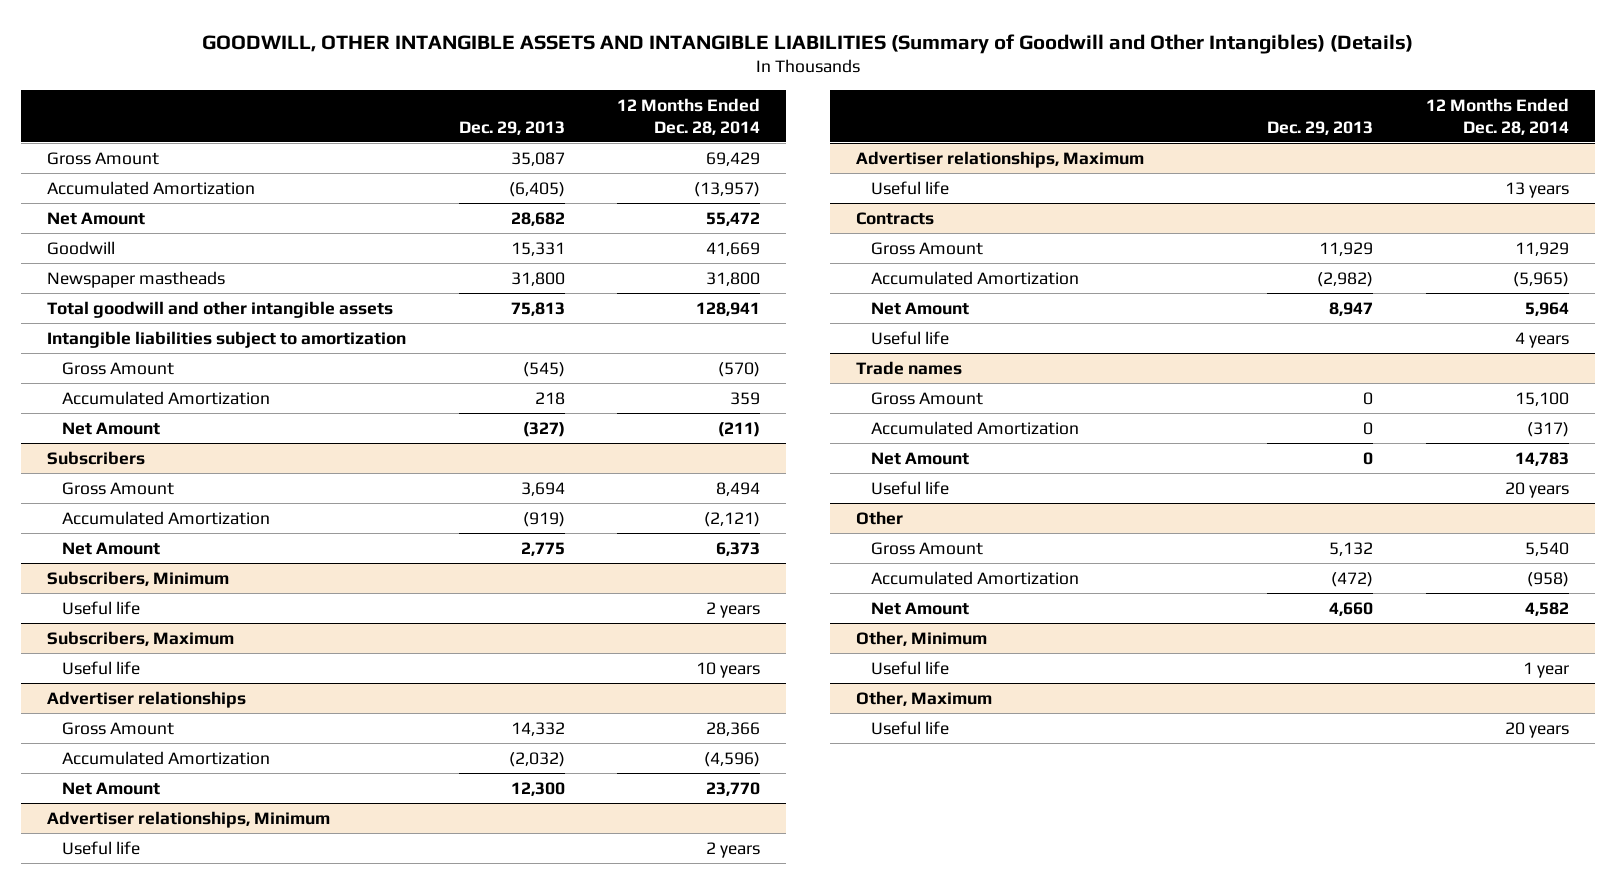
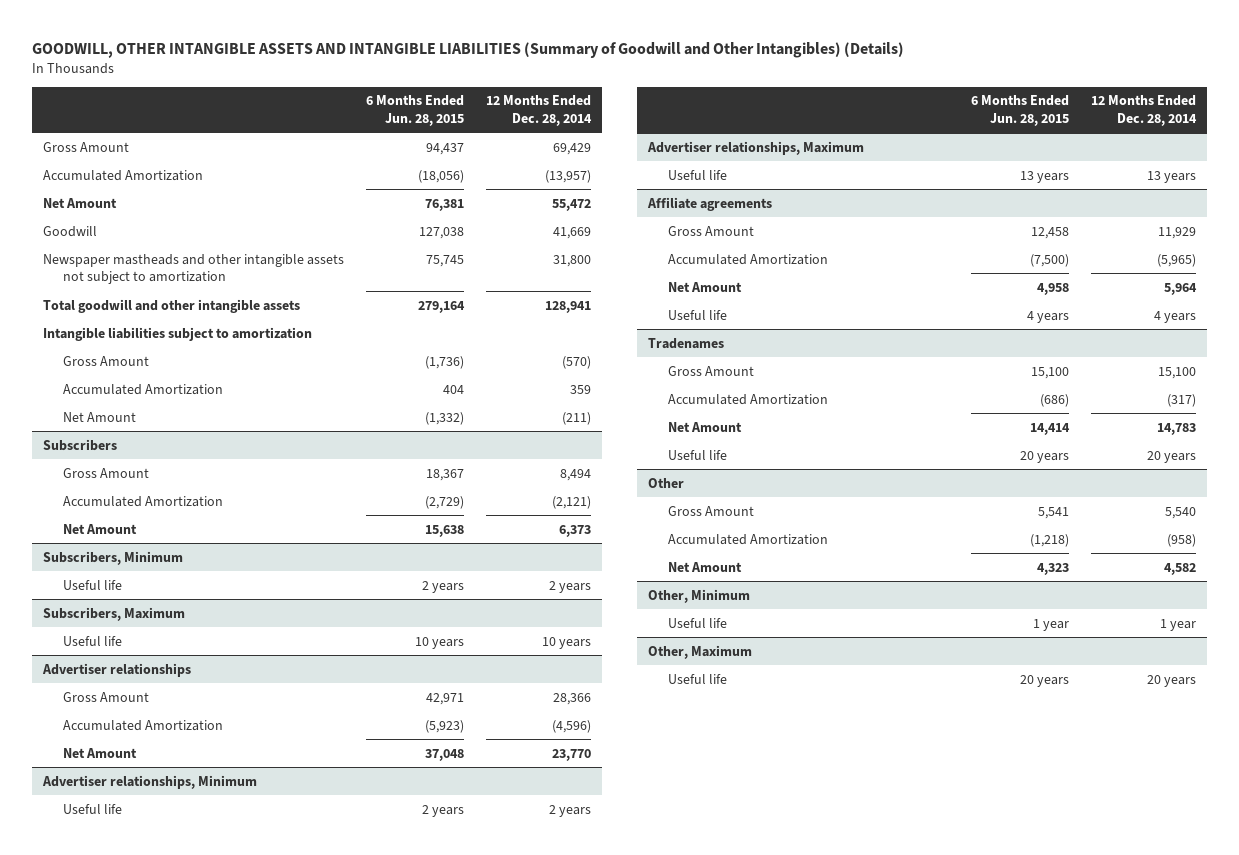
[458,120,565,135] Dec. 29, 2013 -> none
none -> [366,95,465,127] 6 Months Ended Jun. 28, 2015
[47,270,226,288] Newspaper mastheads -> [43,253,345,285] Newspaper mastheads and other intangible assets not subject to amortization
[856,211,935,225] Contracts -> [647,196,773,211] Affiliate agreements
[856,360,963,375] Trade names -> [648,337,725,349] Tradenames

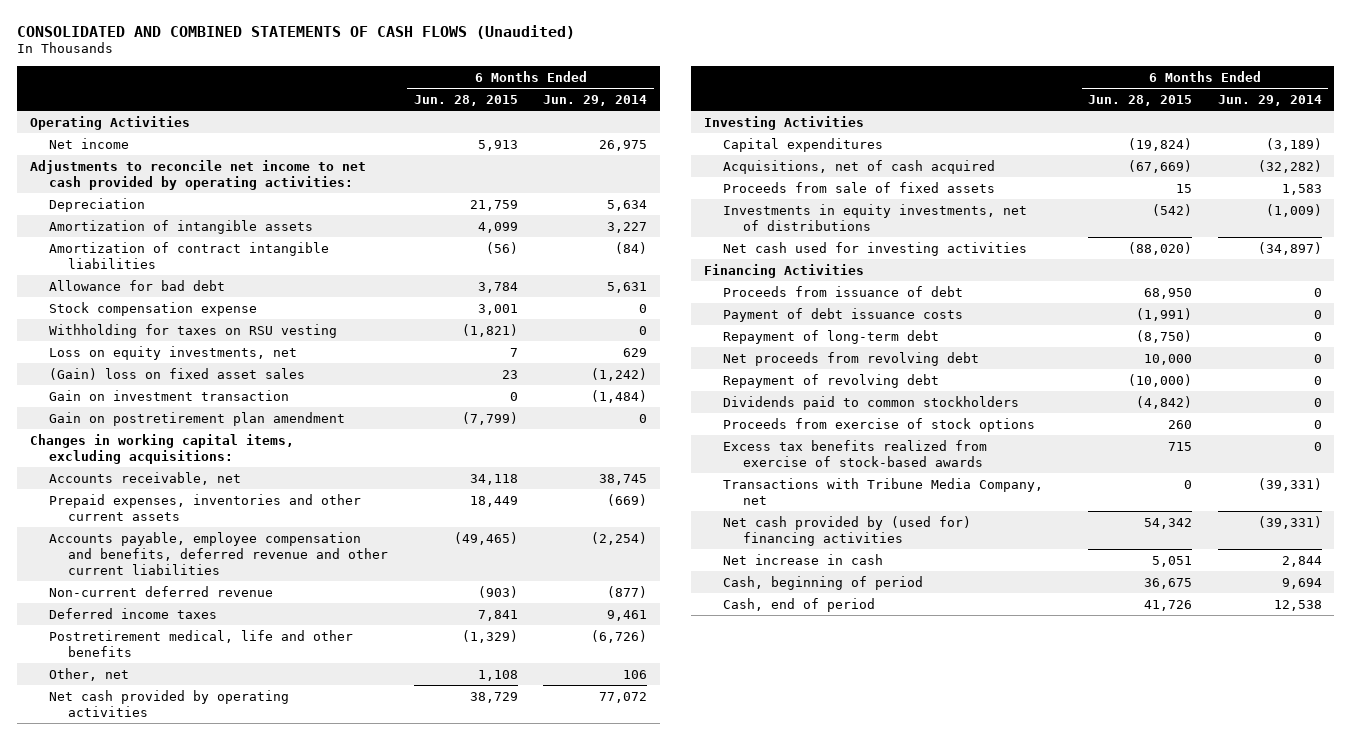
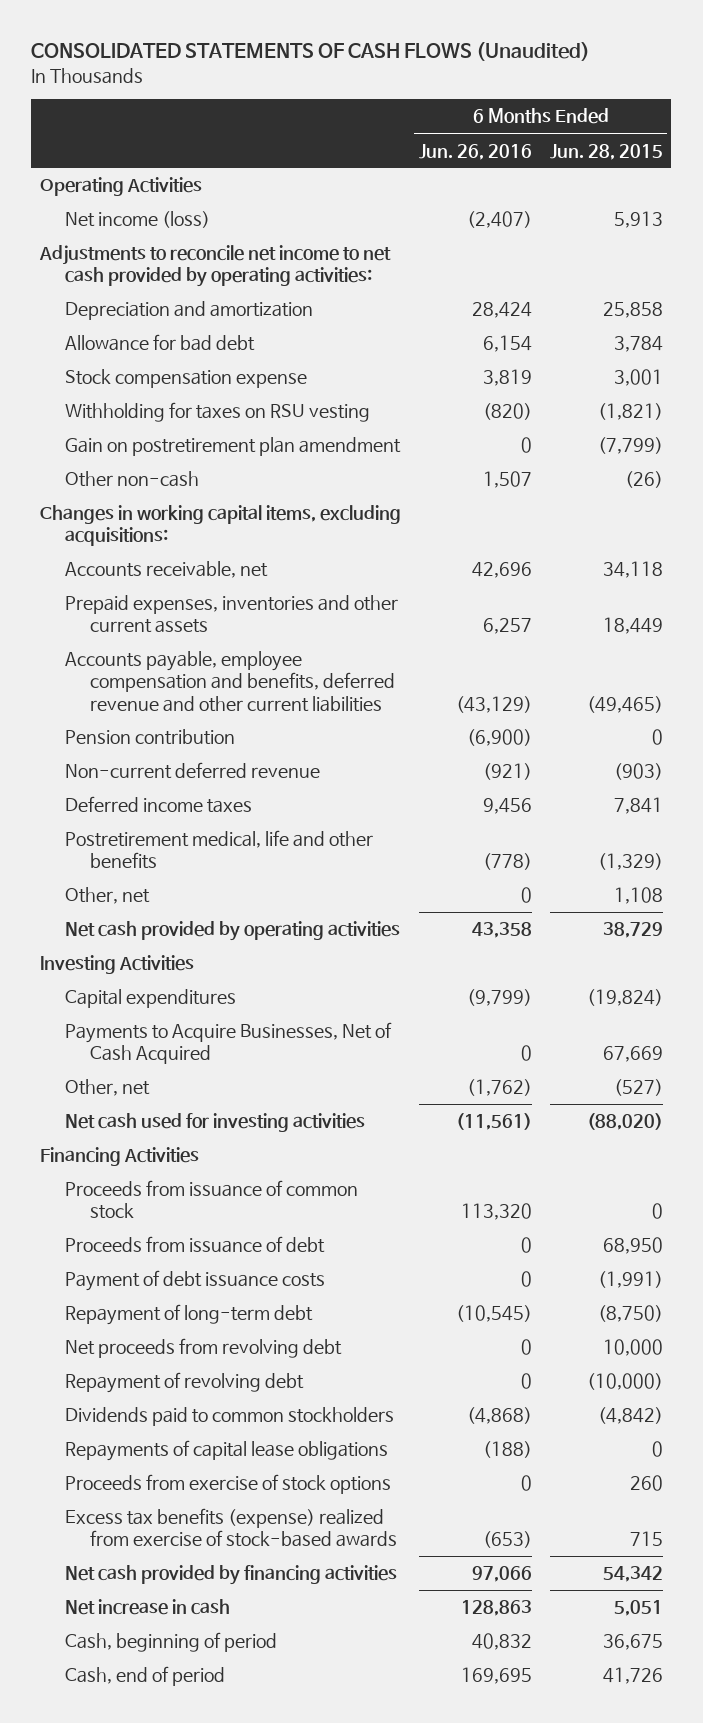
[17,24,576,39] CONSOLIDATED AND COMBINED STATEMENTS OF CASH FLOWS (Unaudited) -> [31,42,591,62] CONSOLIDATED STATEMENTS OF CASH FLOWS (Unaudited)
[543,94,648,106] Jun. 29, 2014 -> none
none -> [418,143,532,160] Jun. 26, 2016
[49,137,130,149] Net income -> [65,211,211,229] Net income (loss)
[49,197,146,212] Depreciation -> none
[49,219,314,234] Amortization of intangible assets -> none
[49,241,330,269] Amortization of contract intangible liabilities -> none
none -> [65,301,314,321] Depreciation and amortization
[49,345,298,360] Loss on equity investments, net -> none
[49,367,306,380] (Gain) loss on fixed asset sales -> none
[49,389,290,401] Gain on investment transaction -> none
none -> [65,471,200,488] Other non-cash
none -> [65,729,236,746] Pension contribution
[723,181,996,193] Proceeds from sale of fixed assets -> none
[723,203,1028,231] Investments in equity investments, net of distributions -> none
[723,159,996,174] Acquisitions, net of cash acquired -> [65,1022,393,1065] Payments to Acquire Businesses, Net of Cash Acquired
[1128,159,1193,173] (67,669) -> [602,1046,663,1063] 67,669
none -> [65,1079,151,1097] Other, net
none -> [65,1180,359,1220] Proceeds from issuance of common stock
none -> [65,1440,389,1462] Repayments of capital lease obligations
[723,477,1044,505] Transactions with Tribune Media Company, net -> none
[723,439,988,467] Excess tax benefits realized from exercise of stock-based awards -> [65,1508,398,1548] Excess tax benefits (expense) realized from exercise of stock-based awards
[723,515,972,546] Net cash provided by (used for) financing activities -> [65,1565,398,1586] Net cash provided by financing activities

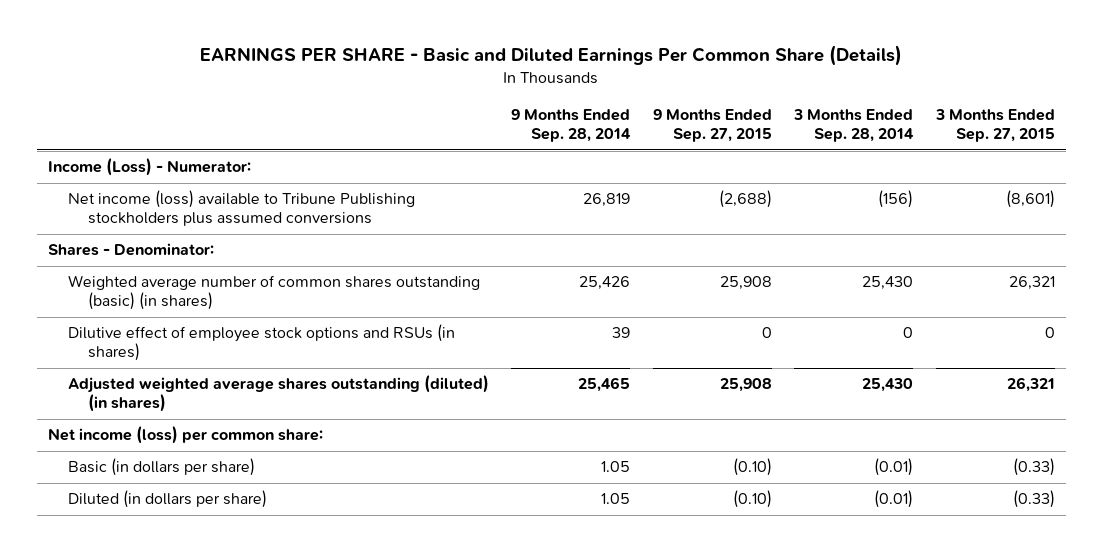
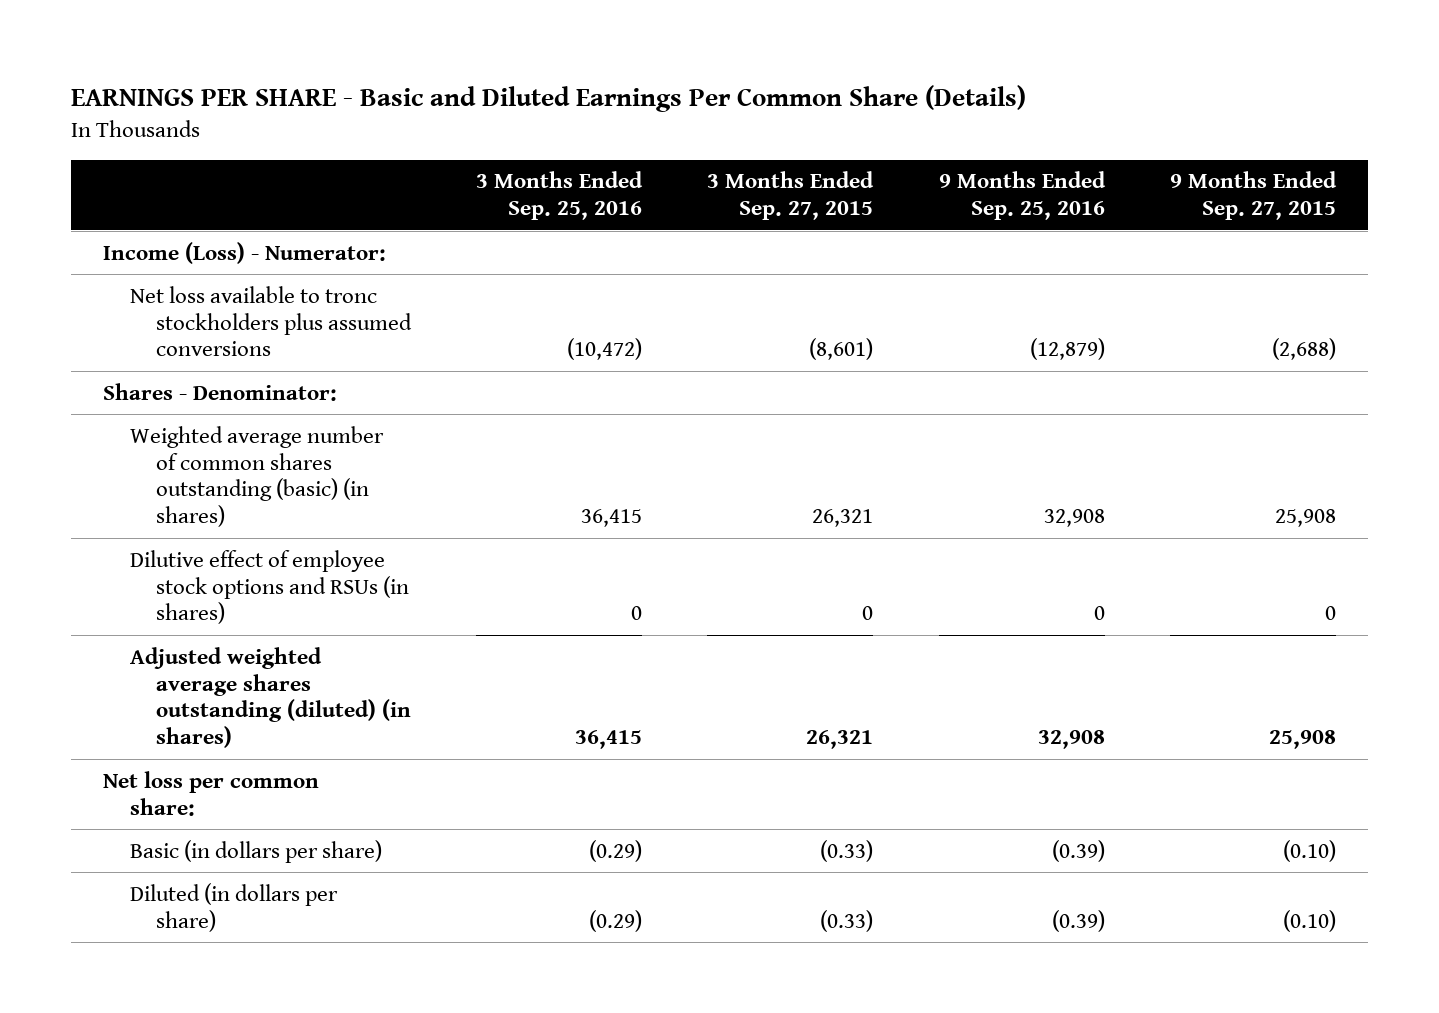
[511,109,632,143] 9 Months Ended Sep. 28, 2014 -> none
[793,109,915,143] 3 Months Ended Sep. 28, 2014 -> none
none -> [476,171,644,221] 3 Months Ended Sep. 25, 2016
none -> [938,171,1106,221] 9 Months Ended Sep. 25, 2016
[67,190,415,227] Net income (loss) available to Tribune Publishing stockholders plus assumed conversions -> [129,285,413,357] Net loss available to tronc stockholders plus assumed conversions
[47,426,323,445] Net income (loss) per common share: -> [103,770,320,816] Net loss per common share:

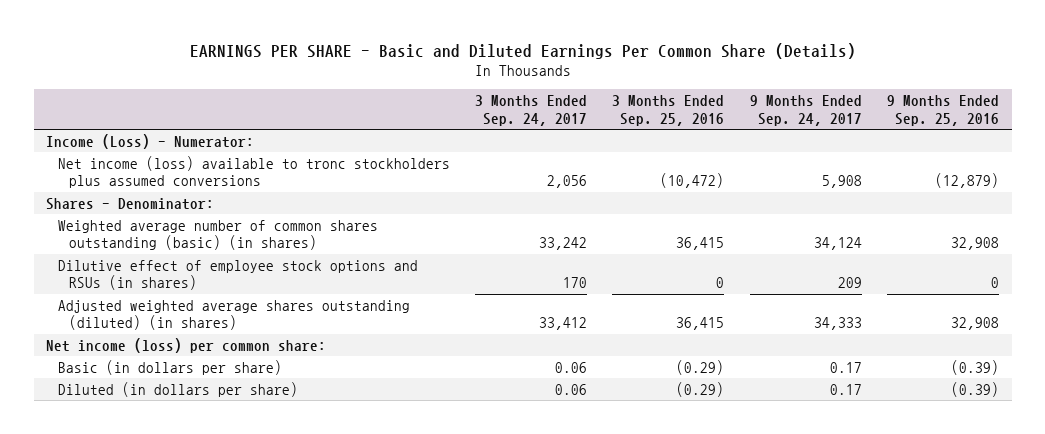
[707,171,875,221] 3 Months Ended Sep. 27, 2015 -> none
[1169,171,1337,221] 9 Months Ended Sep. 27, 2015 -> none
none -> [474,94,587,126] 3 Months Ended Sep. 24, 2017
none -> [749,94,862,126] 9 Months Ended Sep. 24, 2017
[129,285,413,357] Net loss available to tronc stockholders plus assumed conversions -> [57,155,450,189] Net income (loss) available to tronc stockholders plus assumed conversions
[103,770,320,816] Net loss per common share: -> [46,337,327,353] Net income (loss) per common share:

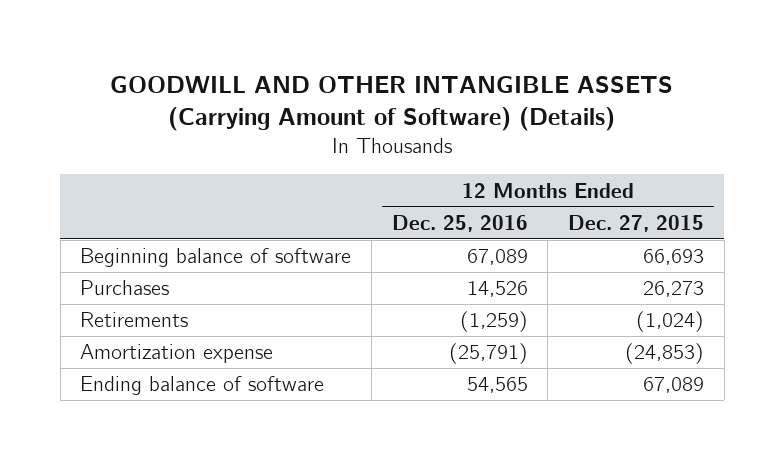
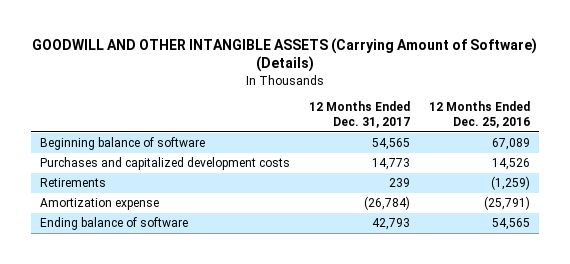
[568,214,705,232] Dec. 27, 2015 -> none
none -> [309,100,411,129] 12 Months Ended Dec. 31, 2017
[80,280,170,296] Purchases -> [40,157,291,171] Purchases and capitalized development costs

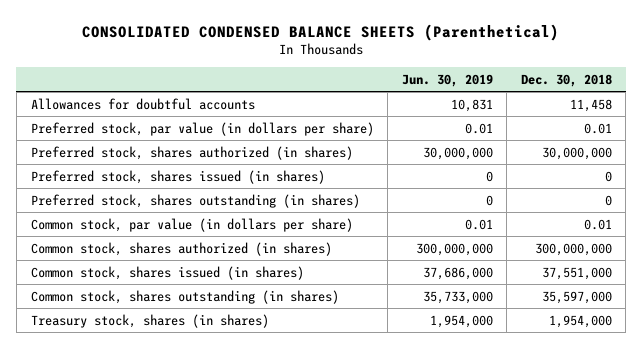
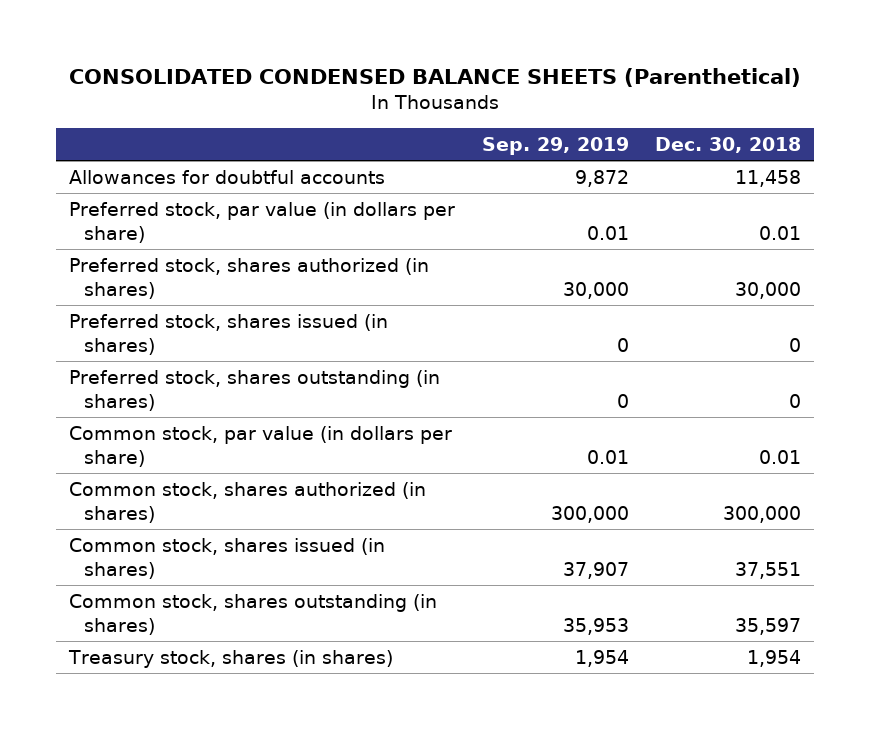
[401,73,493,87] Jun. 30, 2019 -> none
none -> [481,136,629,155] Sep. 29, 2019
[541,146,612,160] 30,000,000 -> [735,281,802,299] 30,000
[534,242,612,256] 300,000,000 -> [723,505,802,523] 300,000
[541,266,612,280] 37,551,000 -> [735,561,802,579] 37,551
[541,290,612,304] 35,597,000 -> [735,617,802,635] 35,597
[548,314,612,328] 1,954,000 -> [747,649,802,667] 1,954

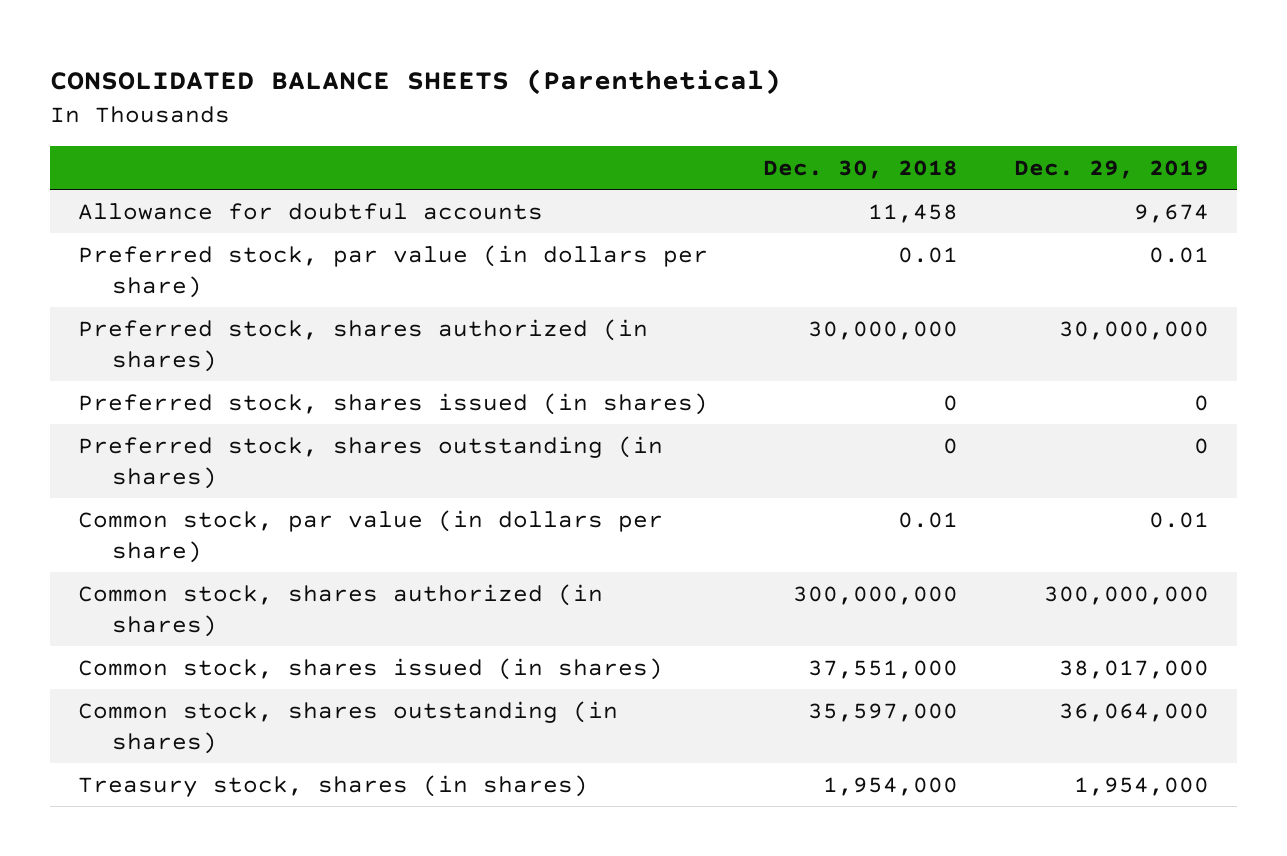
[69,68,802,88] CONSOLIDATED CONDENSED BALANCE SHEETS (Parenthetical) -> [50,68,782,95] CONSOLIDATED BALANCE SHEETS (Parenthetical)
[481,136,629,155] Sep. 29, 2019 -> none
none -> [1013,160,1209,180] Dec. 29, 2019
[68,169,385,184] Allowances for doubtful accounts -> [78,202,544,220] Allowance for doubtful accounts
[735,281,802,299] 30,000 -> [808,320,959,340] 30,000,000
[723,505,802,523] 300,000 -> [793,585,959,605] 300,000,000
[735,561,802,579] 37,551 -> [808,659,959,679] 37,551,000
[735,617,802,635] 35,597 -> [808,702,959,722] 35,597,000
[747,649,802,667] 1,954 -> [823,776,959,796] 1,954,000

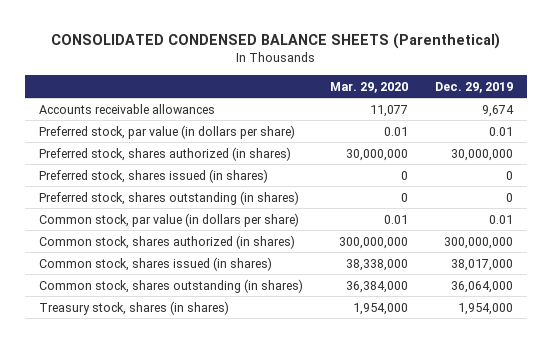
[50,68,782,95] CONSOLIDATED BALANCE SHEETS (Parenthetical) -> [51,33,501,50] CONSOLIDATED CONDENSED BALANCE SHEETS (Parenthetical)
[763,160,959,180] Dec. 30, 2018 -> none
none -> [330,81,409,93] Mar. 29, 2020
[78,202,544,220] Allowance for doubtful accounts -> [38,103,215,114] Accounts receivable allowances

